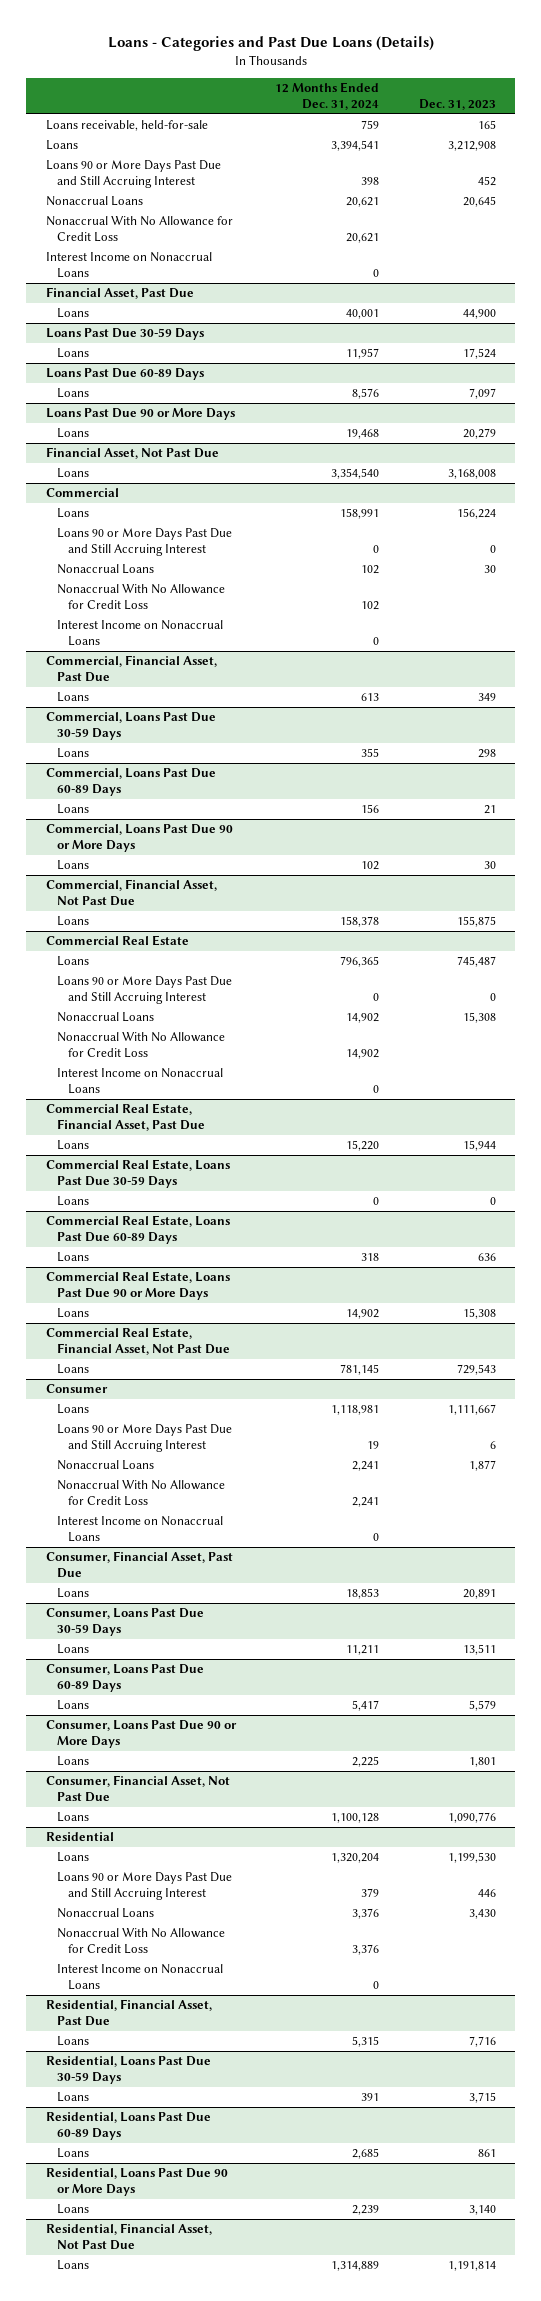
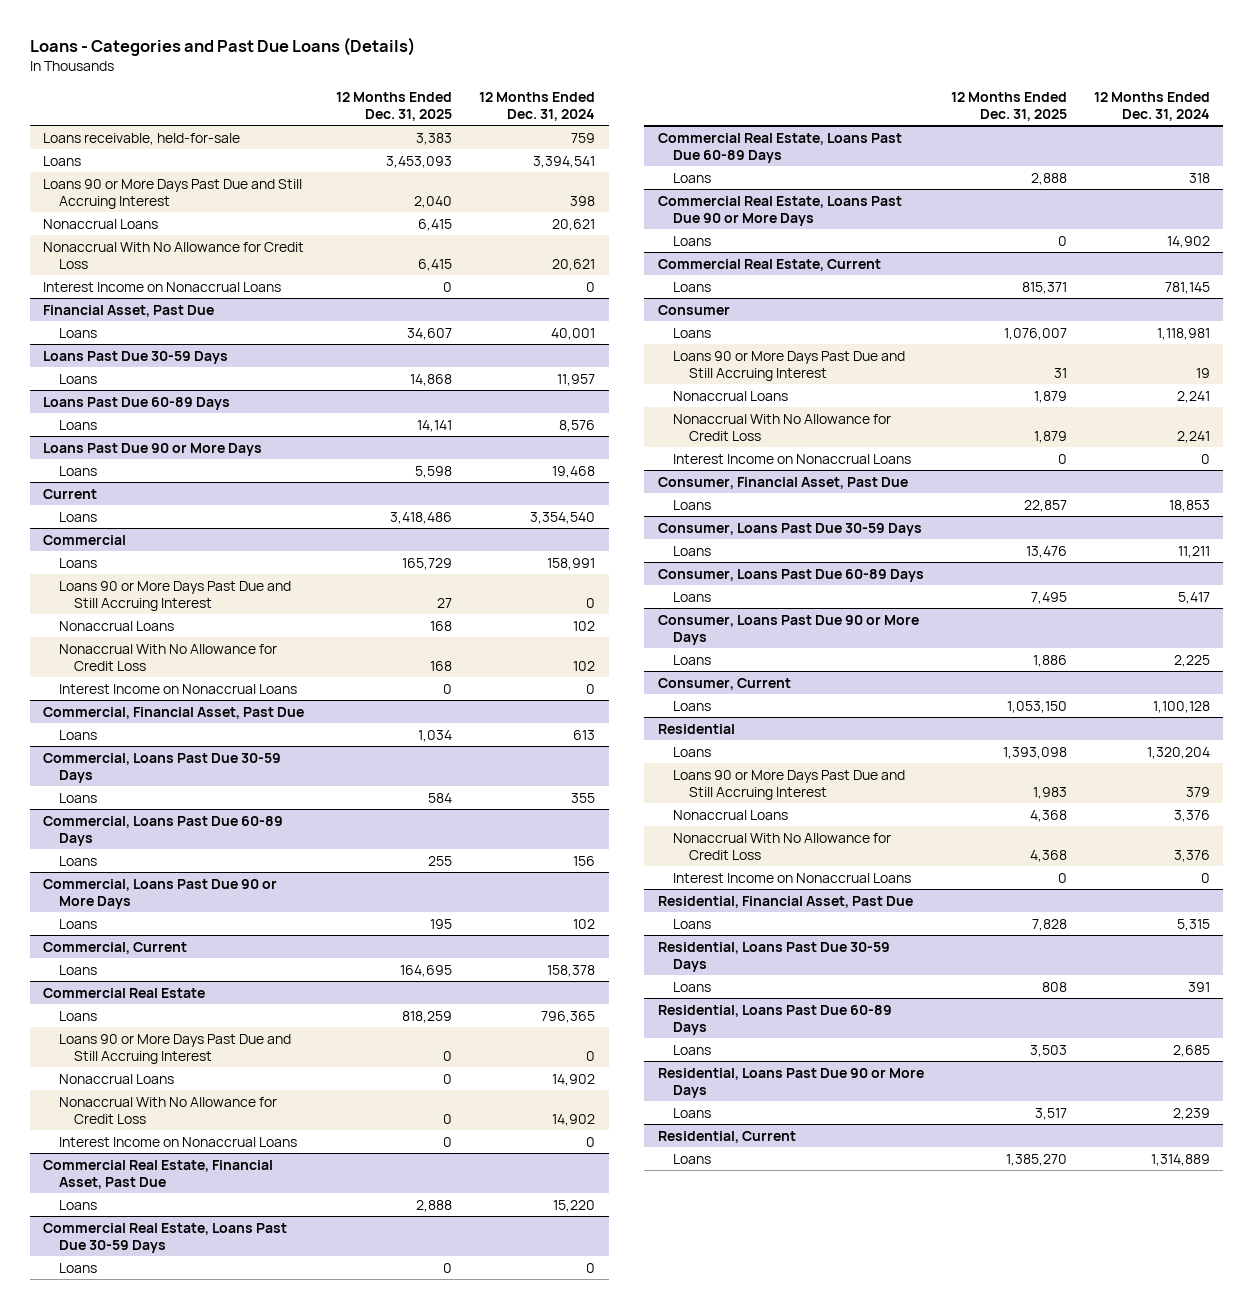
[418,98,496,110] Dec. 31, 2023 -> none
none -> [336,91,453,121] 12 Months Ended Dec. 31, 2025
[45,447,219,460] Financial Asset, Not Past Due -> [43,488,98,499] Current
[45,879,217,907] Commercial, Financial Asset, Not Past Due -> none
none -> [43,941,188,954] Commercial, Current
[45,1327,230,1356] Commercial Real Estate, Financial Asset, Not Past Due -> none
none -> [657,258,881,271] Commercial Real Estate, Current
[45,1775,230,1803] Consumer, Financial Asset, Not Past Due -> none
none -> [657,677,791,690] Consumer, Current
[45,2223,212,2251] Residential, Financial Asset, Not Past Due -> none
none -> [657,1130,796,1143] Residential, Current

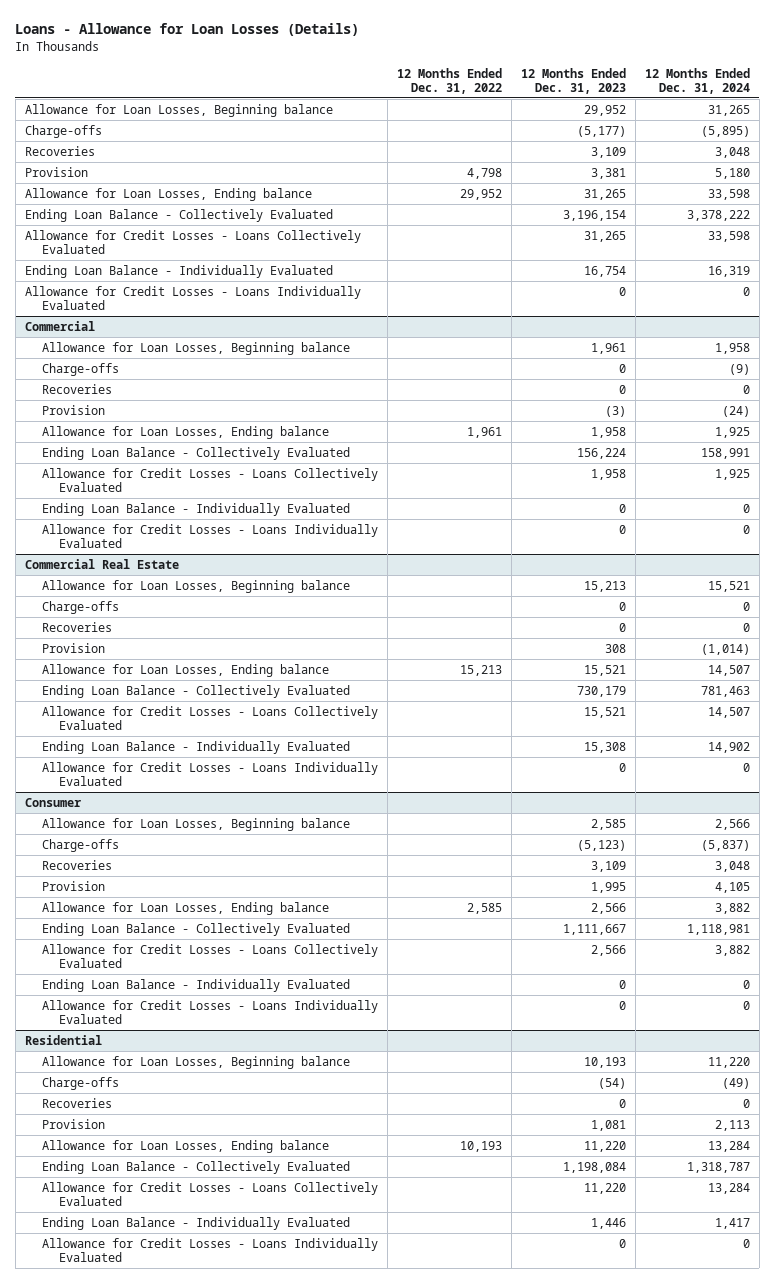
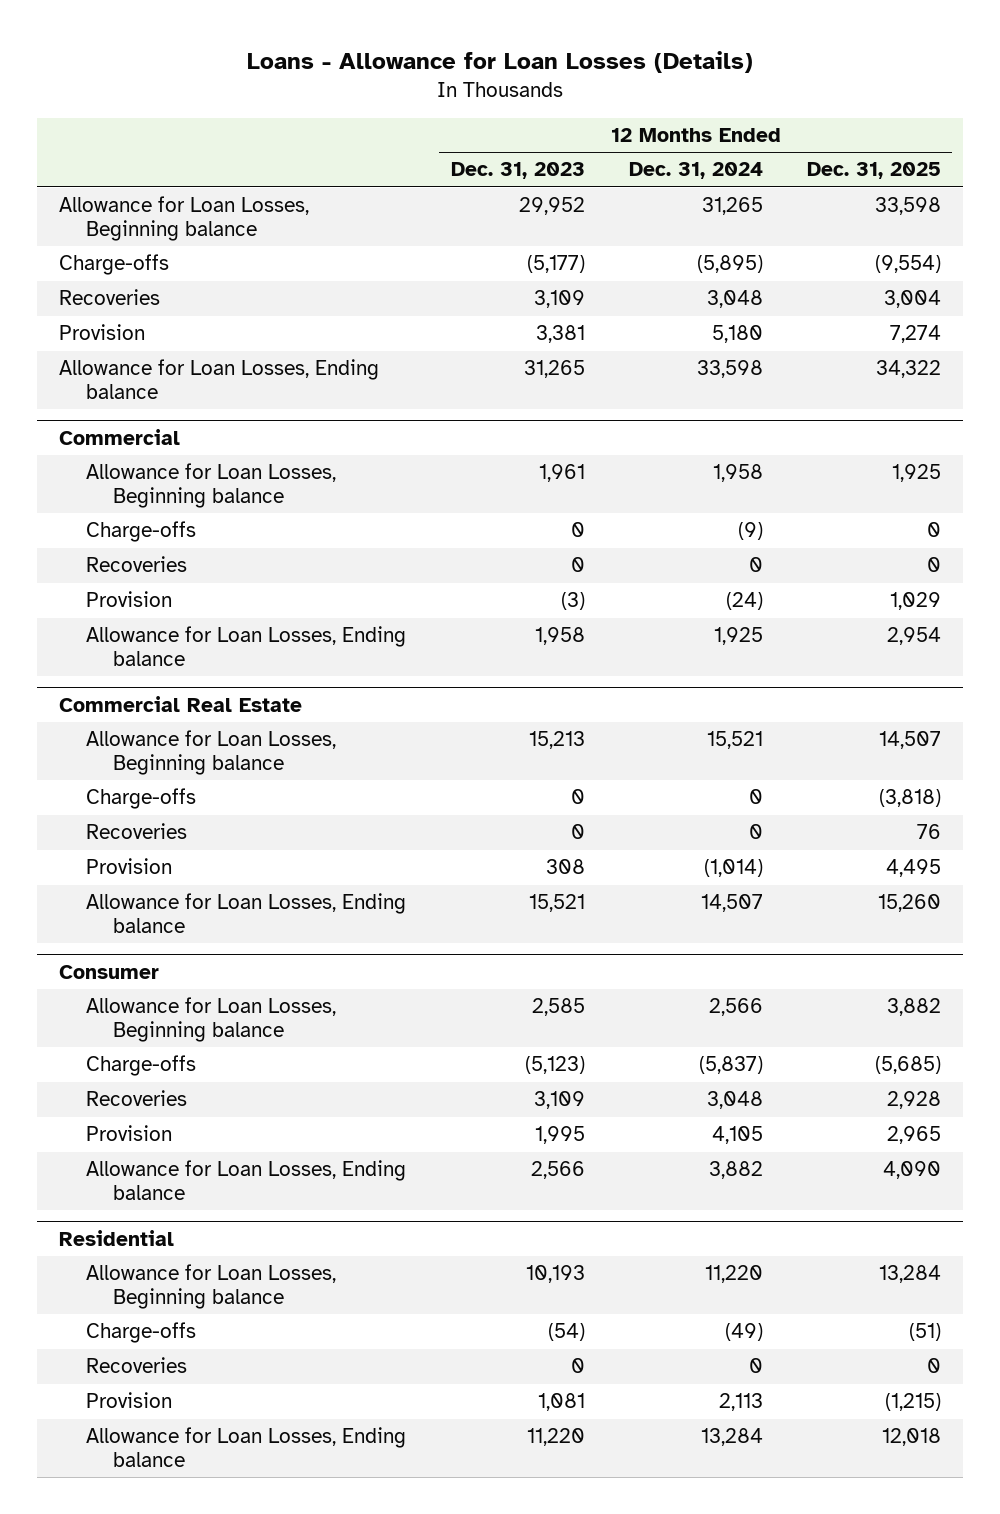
[397,67,503,94] 12 Months Ended Dec. 31, 2022 -> none
none -> [807,162,942,180] Dec. 31, 2025
[24,208,333,222] Ending Loan Balance - Collectively Evaluated -> none
[24,229,361,254] Allowance for Credit Losses - Loans Collectively Evaluated -> none
[24,264,333,278] Ending Loan Balance - Individually Evaluated -> none
[24,285,361,310] Allowance for Credit Losses - Loans Individually Evaluated -> none
[42,446,351,460] Ending Loan Balance - Collectively Evaluated -> none
[42,467,379,492] Allowance for Credit Losses - Loans Collectively Evaluated -> none
[42,502,351,516] Ending Loan Balance - Individually Evaluated -> none
[42,523,379,548] Allowance for Credit Losses - Loans Individually Evaluated -> none
[42,684,351,698] Ending Loan Balance - Collectively Evaluated -> none
[42,705,379,730] Allowance for Credit Losses - Loans Collectively Evaluated -> none
[42,740,351,754] Ending Loan Balance - Individually Evaluated -> none
[42,761,379,786] Allowance for Credit Losses - Loans Individually Evaluated -> none
[42,922,351,936] Ending Loan Balance - Collectively Evaluated -> none
[42,943,379,968] Allowance for Credit Losses - Loans Collectively Evaluated -> none
[42,978,351,992] Ending Loan Balance - Individually Evaluated -> none
[42,999,379,1024] Allowance for Credit Losses - Loans Individually Evaluated -> none
[42,1160,351,1174] Ending Loan Balance - Collectively Evaluated -> none
[42,1181,379,1206] Allowance for Credit Losses - Loans Collectively Evaluated -> none
[42,1216,351,1230] Ending Loan Balance - Individually Evaluated -> none
[42,1237,379,1262] Allowance for Credit Losses - Loans Individually Evaluated -> none

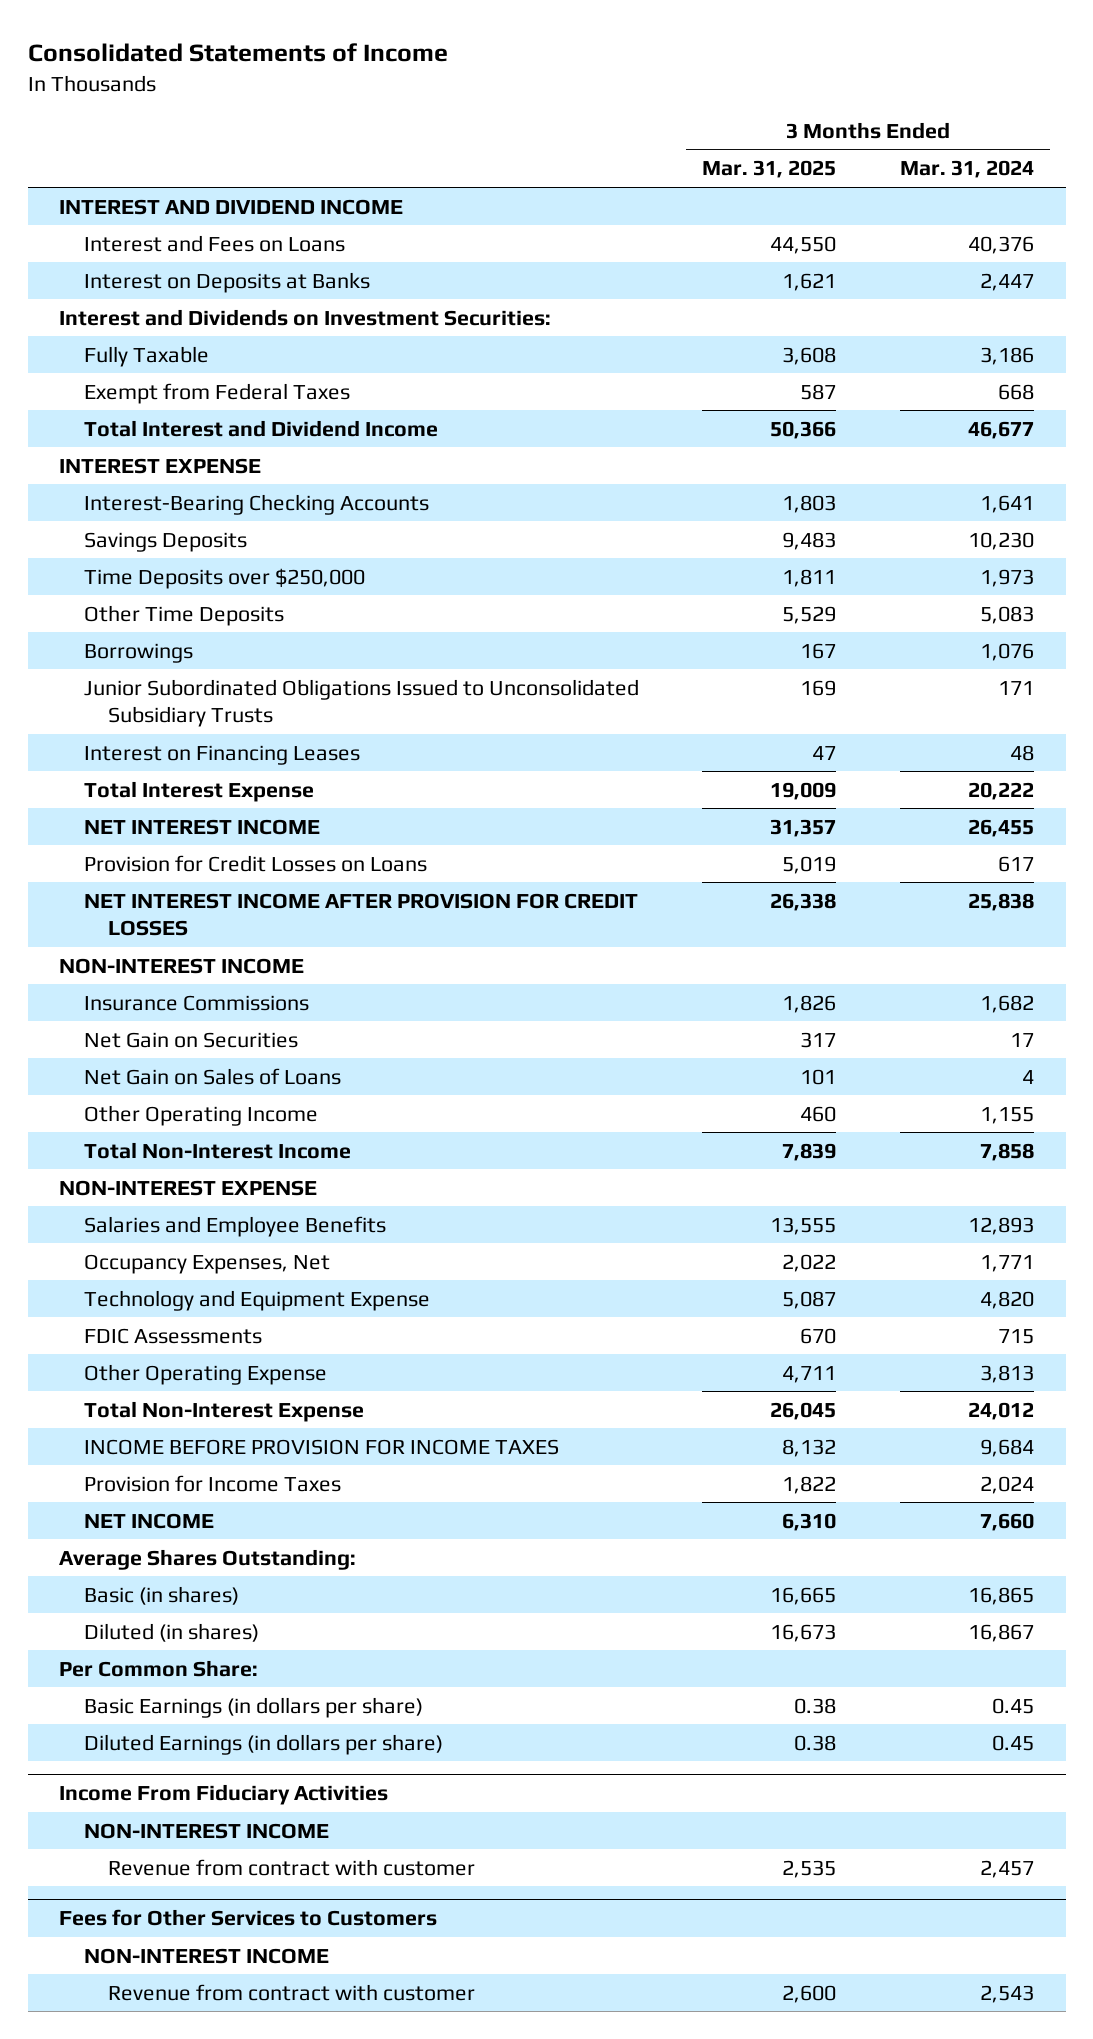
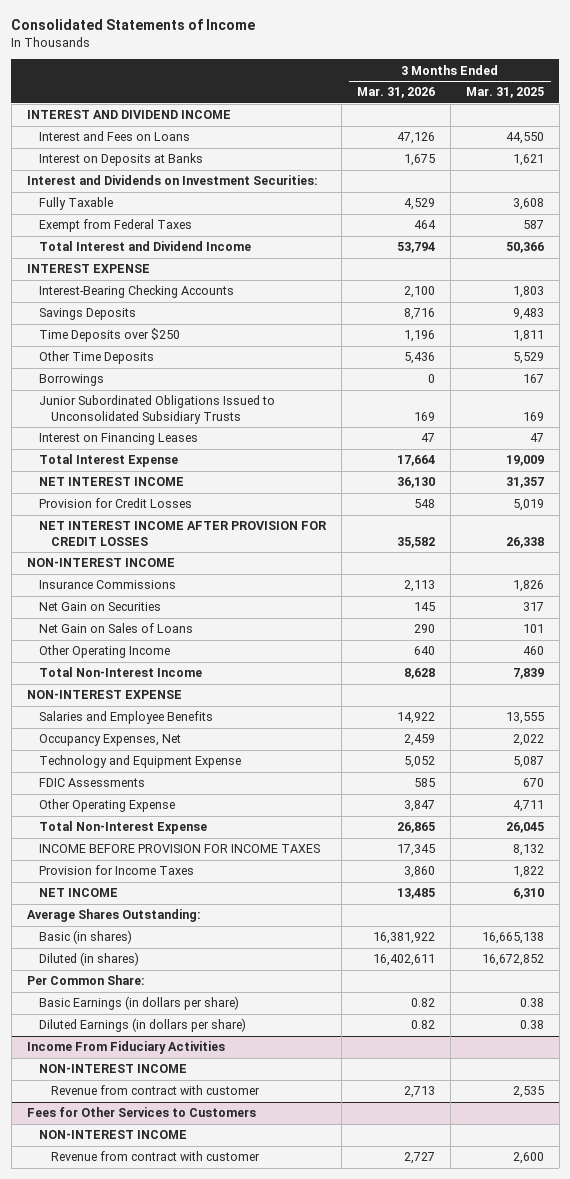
[899,160,1034,179] Mar. 31, 2024 -> none
none -> [356,87,435,99] Mar. 31, 2026
[83,567,365,589] Time Deposits over $250,000 -> [38,328,180,343] Time Deposits over $250
[83,854,427,872] Provision for Credit Losses on Loans -> [38,498,192,509] Provision for Credit Losses
[770,1586,837,1605] 16,665 -> [481,932,544,945] 16,665,138
[770,1623,837,1642] 16,673 -> [481,954,544,967] 16,672,852

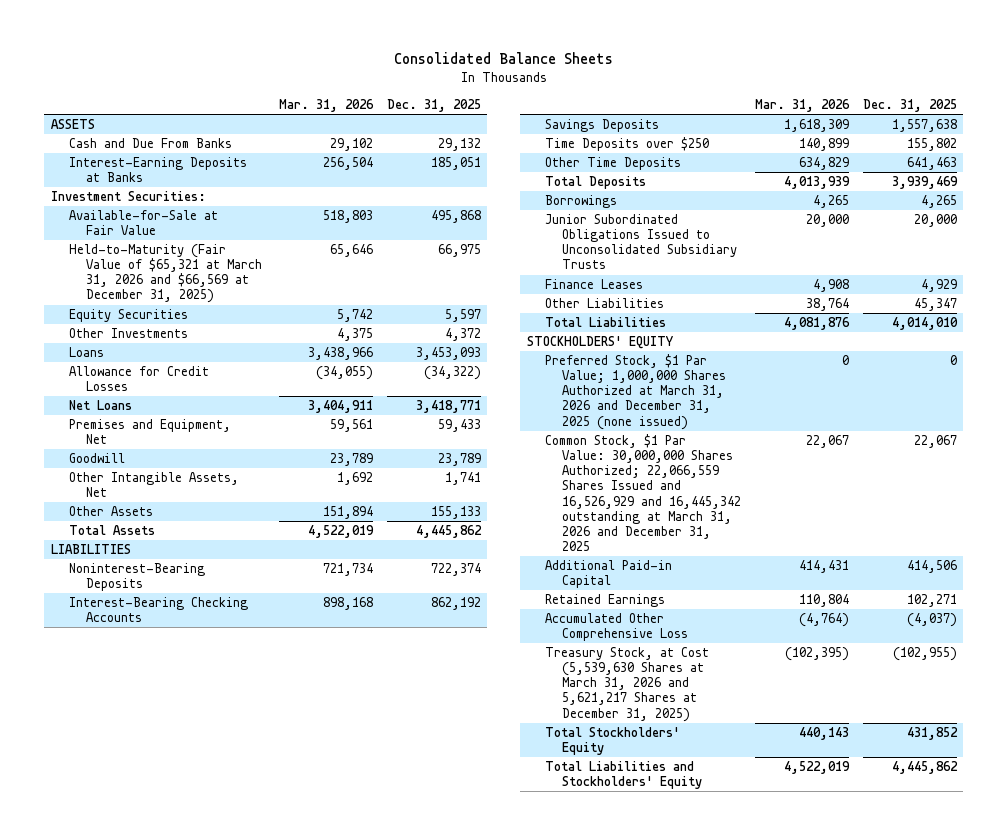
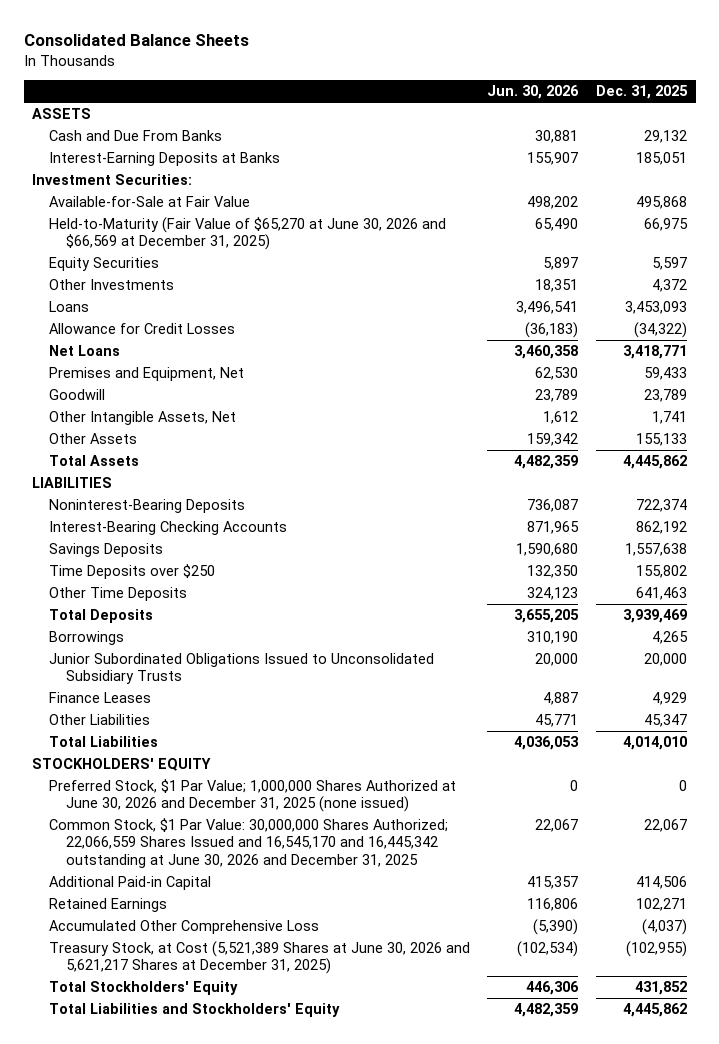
[278,99,374,113] Mar. 31, 2026 -> none
none -> [487,85,580,100] Jun. 30, 2026
[68,244,263,304] Held-to-Maturity (Fair Value of $65,321 at March 31, 2026 and $66,569 at December 31, 2025) -> [49,217,447,251] Held-to-Maturity (Fair Value of $65,270 at June 30, 2026 and $66,569 at December 31, 2025)
[544,354,727,430] Preferred Stock, $1 Par Value; 1,000,000 Shares Authorized at March 31, 2026 and December 31, 2025 (none issued) -> [49,779,457,813] Preferred Stock, $1 Par Value; 1,000,000 Shares Authorized at June 30, 2026 and December 31, 2025 (none issued)
[544,434,742,551] Common Stock, $1 Par Value: 30,000,000 Shares Authorized; 22,066,559 Shares Issued and 16,526,929 and 16,445,342 outstanding at March 31, 2026 and December 31, 2025 -> [49,818,449,868] Common Stock, $1 Par Value: 30,000,000 Shares Authorized; 22,066,559 Shares Issued and 16,545,170 and 16,445,342 outstanding at June 30, 2026 and December 31, 2025
[544,647,709,722] Treasury Stock, at Cost (5,539,630 Shares at March 31, 2026 and 5,621,217 Shares at December 31, 2025) -> [49,941,471,975] Treasury Stock, at Cost (5,521,389 Shares at June 30, 2026 and 5,621,217 Shares at December 31, 2025)

